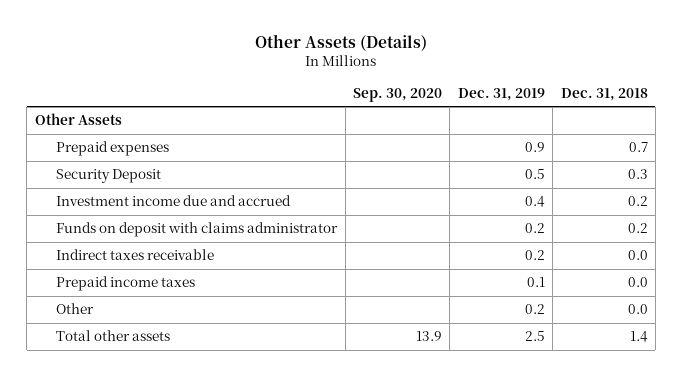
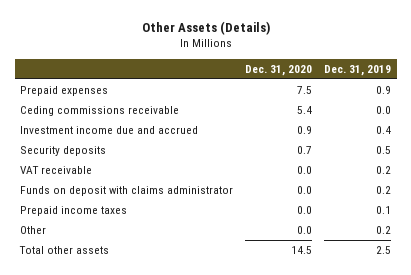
[352,87,442,102] Sep. 30, 2020 -> none
[560,87,648,101] Dec. 31, 2018 -> none
none -> [245,64,313,76] Dec. 31, 2020
[34,113,122,126] Other Assets -> none
[56,169,162,184] Security Deposit -> none
none -> [20,106,180,117] Ceding commissions receivable
none -> [20,146,107,157] Security deposits
none -> [20,166,93,175] VAT receivable
[56,249,215,261] Indirect taxes receivable -> none

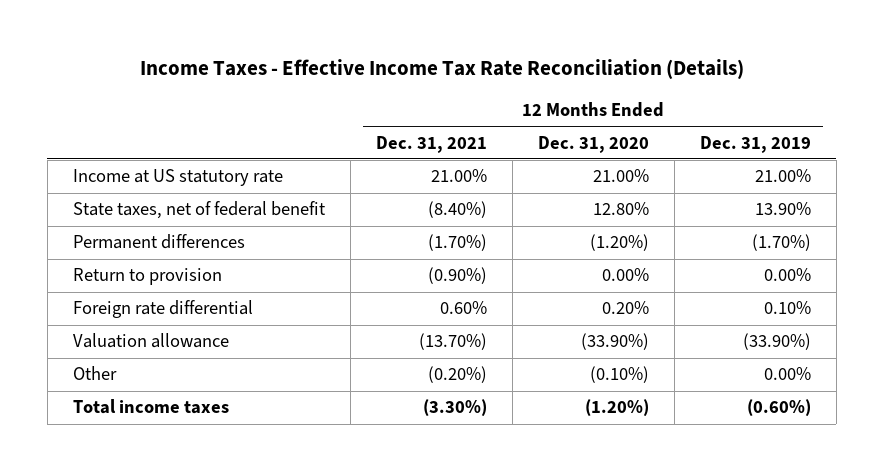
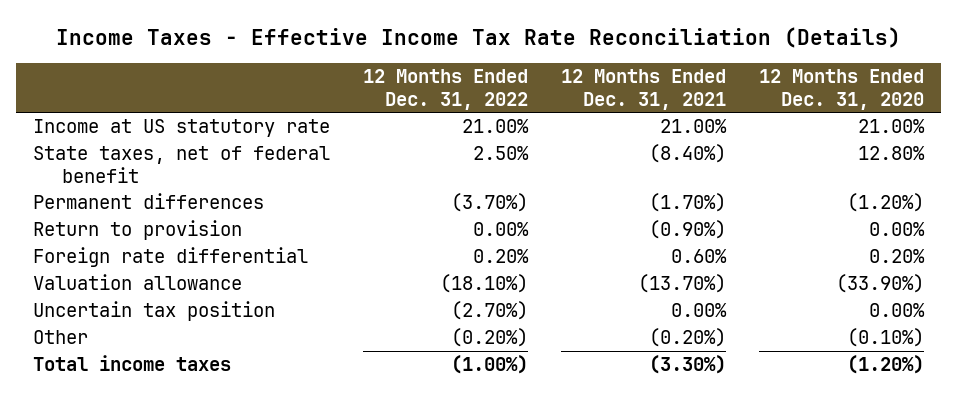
[699,135,811,153] Dec. 31, 2019 -> none
none -> [362,69,528,110] 12 Months Ended Dec. 31, 2022
none -> [32,301,275,322] Uncertain tax position

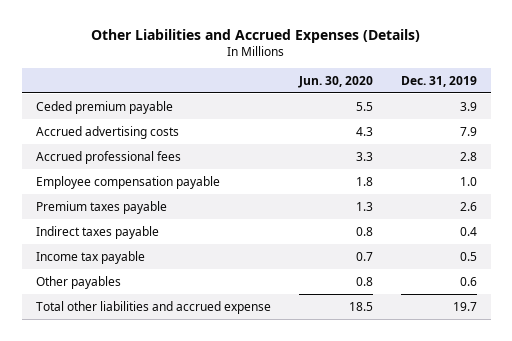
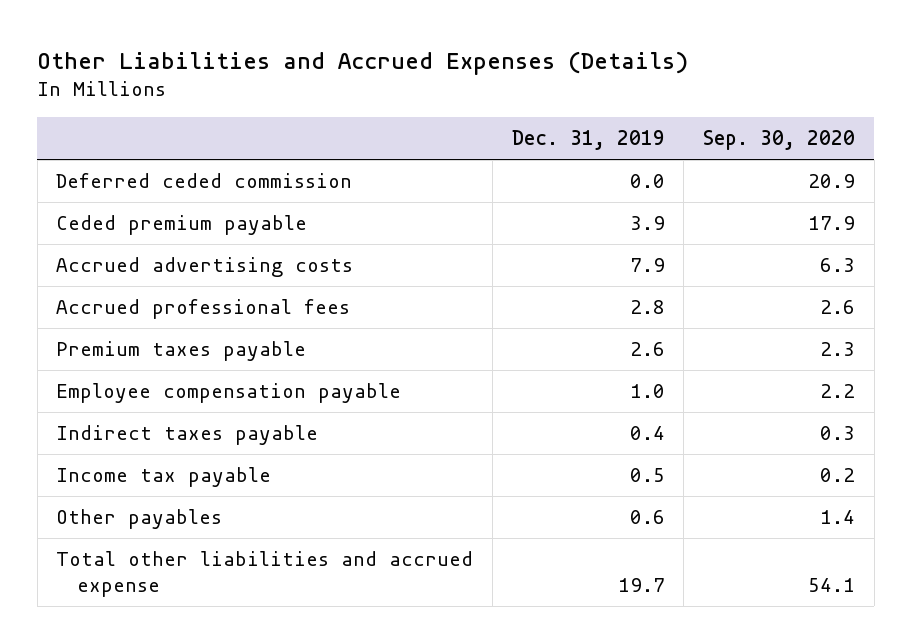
[297,75,373,88] Jun. 30, 2020 -> none
none -> [703,130,856,151] Sep. 30, 2020
none -> [56,173,353,189] Deferred ceded commission
[35,175,220,189] Employee compensation payable -> [56,383,402,404] Employee compensation payable

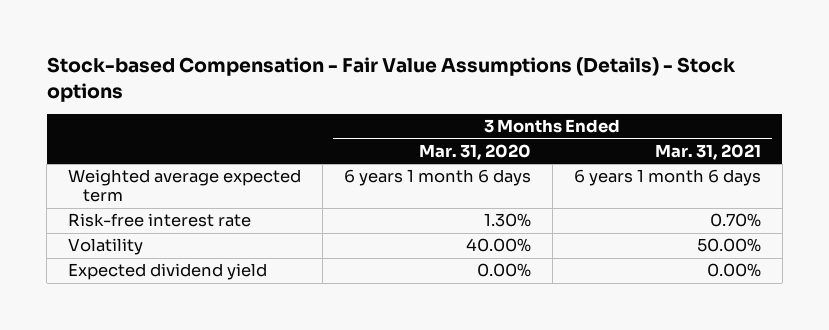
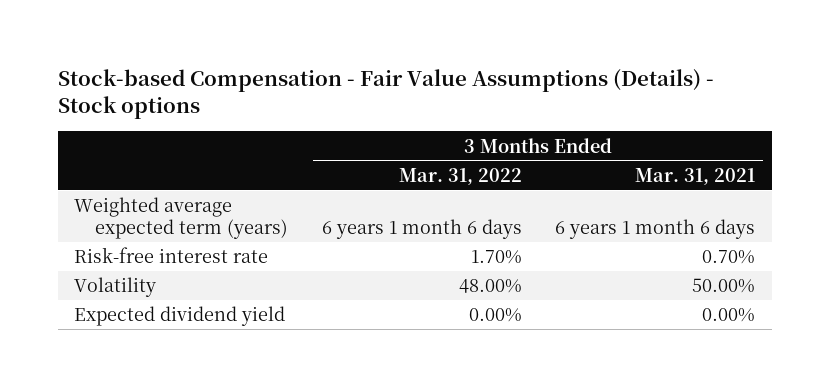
[419,144,532,161] Mar. 31, 2020 -> none
none -> [398,167,522,185] Mar. 31, 2022
[68,169,302,203] Weighted average expected term -> [74,197,289,239] Weighted average expected term (years)

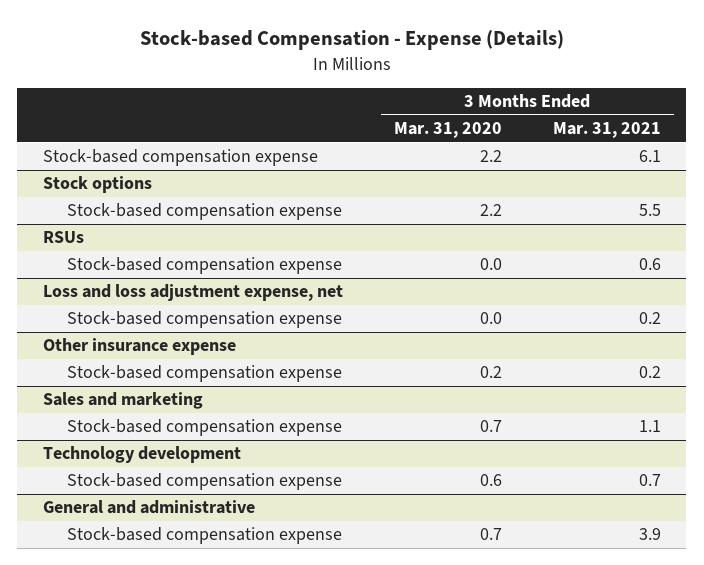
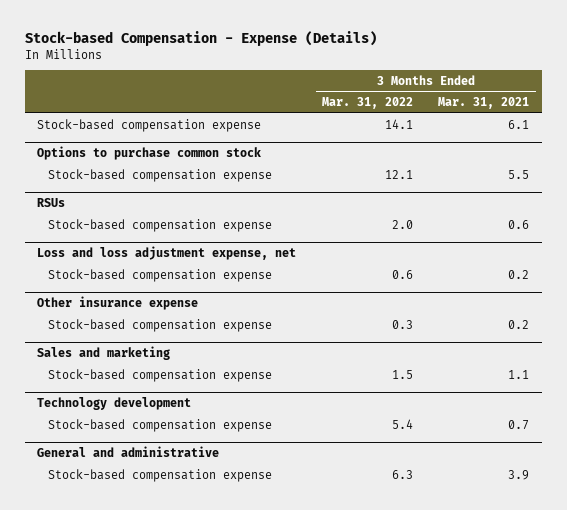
[393,122,502,139] Mar. 31, 2020 -> none
none -> [321,97,413,110] Mar. 31, 2022
[42,176,152,194] Stock options -> [37,146,262,161] Options to purchase common stock

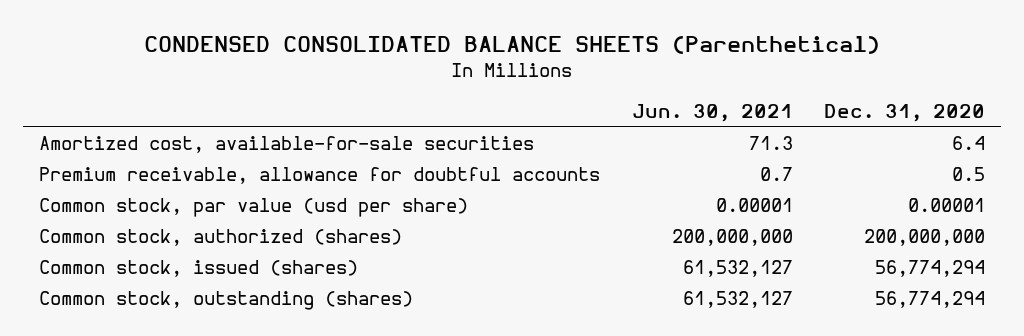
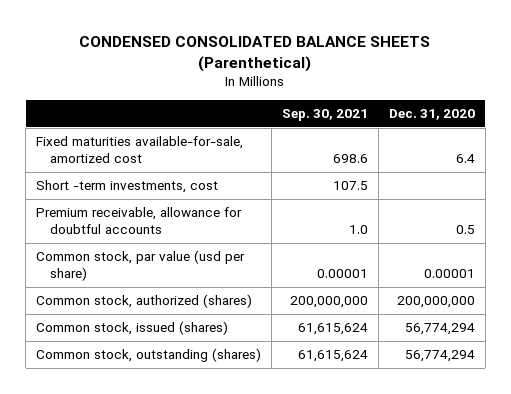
[631,103,793,122] Jun. 30, 2021 -> none
none -> [281,109,368,122] Sep. 30, 2021
[39,135,535,153] Amortized cost, available-for-sale securities -> [36,136,244,164] Fixed maturities available-for-sale, amortized cost
none -> [36,180,219,194] Short -term investments, cost

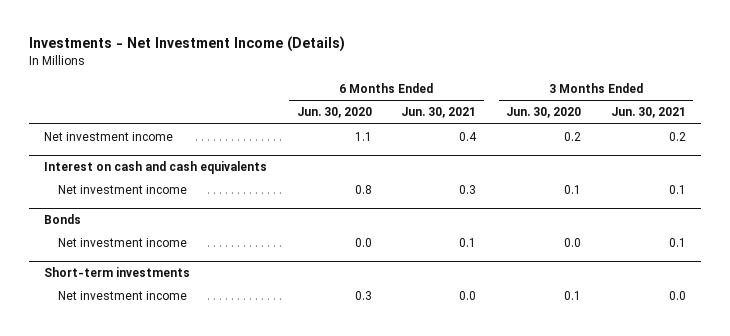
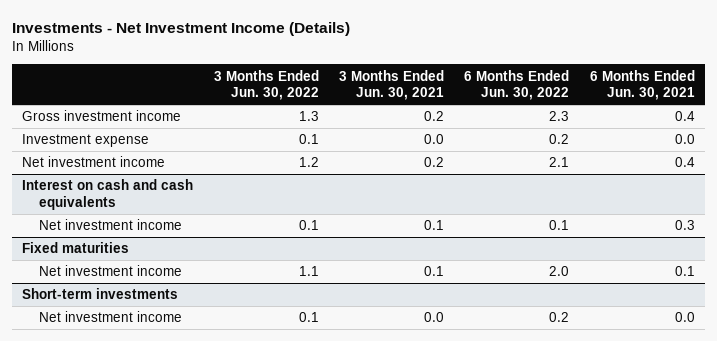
[296,107,372,119] Jun. 30, 2020 -> none
[505,107,581,119] Jun. 30, 2020 -> none
none -> [213,69,319,101] 3 Months Ended Jun. 30, 2022
none -> [464,69,570,101] 6 Months Ended Jun. 30, 2022
none -> [22,110,182,122] Gross investment income
none -> [22,134,150,148] Investment expense
[43,214,81,225] Bonds -> [22,242,130,254] Fixed maturities

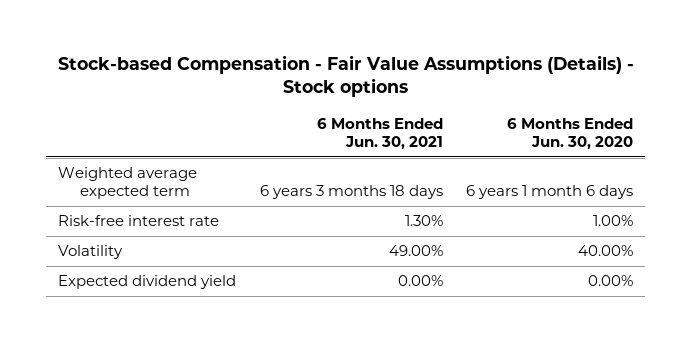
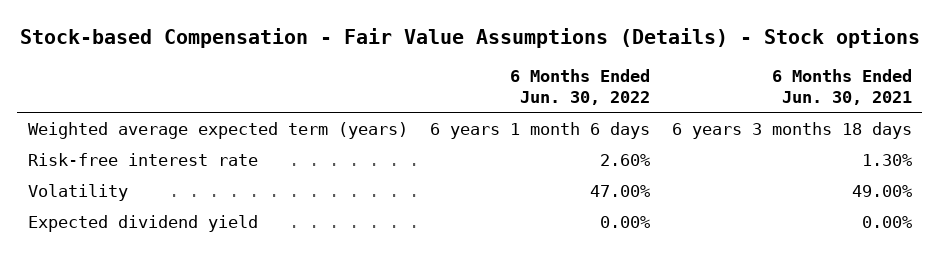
[507,117,634,150] 6 Months Ended Jun. 30, 2020 -> none
none -> [509,69,650,105] 6 Months Ended Jun. 30, 2022
[58,167,198,200] Weighted average expected term -> [28,121,409,139] Weighted average expected term (years)

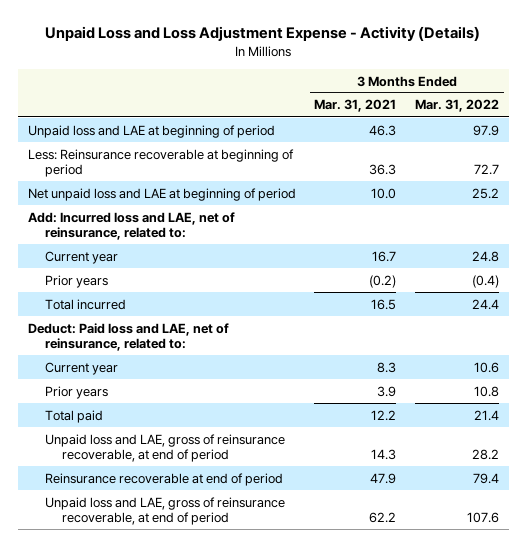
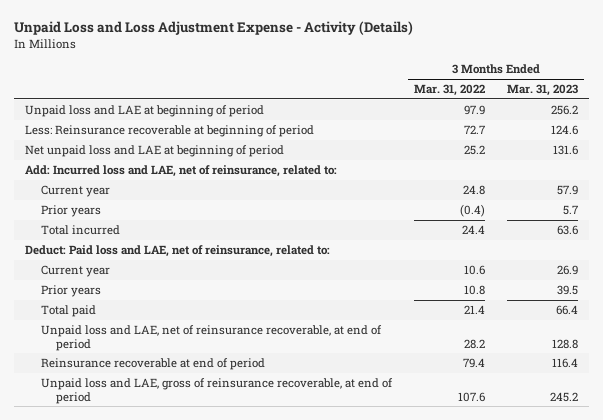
[314,99,397,113] Mar. 31, 2021 -> none
none -> [507,84,579,97] Mar. 31, 2023
[44,433,285,462] Unpaid loss and LAE, gross of reinsurance recoverable, at end of period -> [40,325,382,351] Unpaid loss and LAE, net of reinsurance recoverable, at end of period

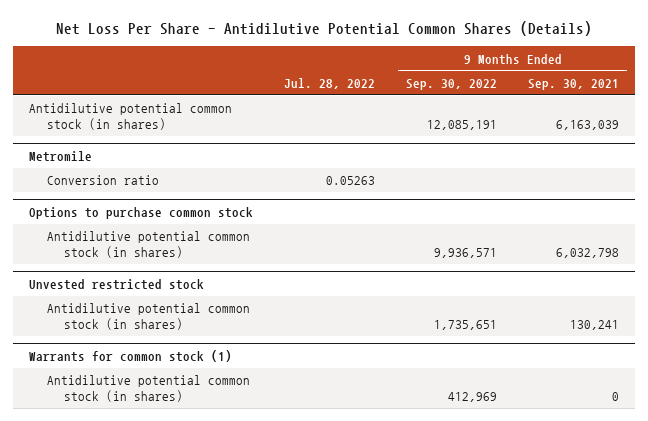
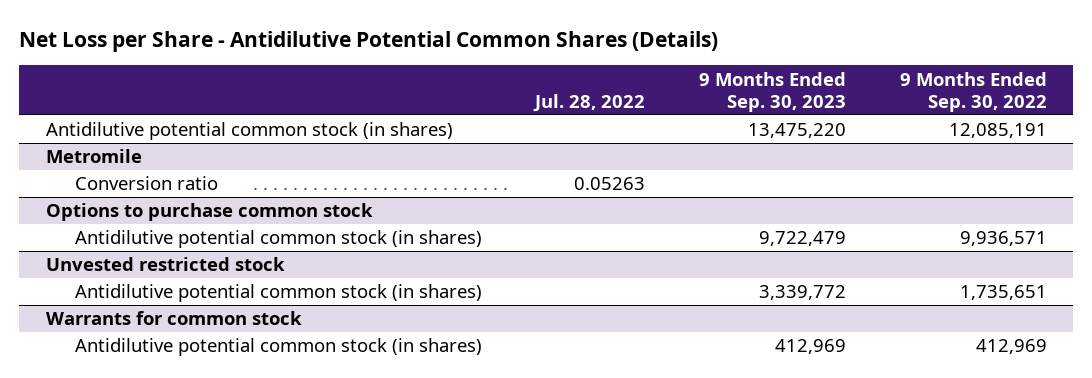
[56,21,593,37] Net Loss Per Share - Antidilutive Potential Common Shares (Details) -> [18,31,718,53] Net Loss per Share - Antidilutive Potential Common Shares (Details)
[528,78,620,90] Sep. 30, 2021 -> none
none -> [698,71,846,112] 9 Months Ended Sep. 30, 2023
[28,349,232,362] Warrants for common stock (1) -> [45,311,302,326] Warrants for common stock

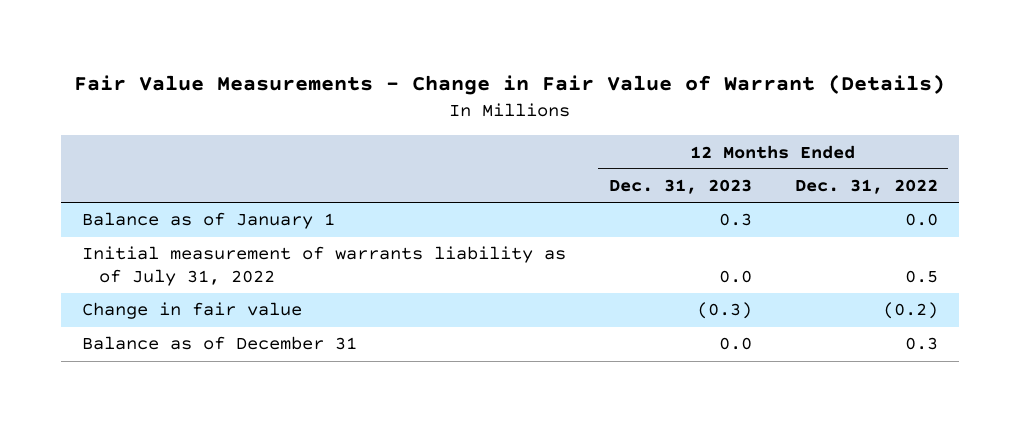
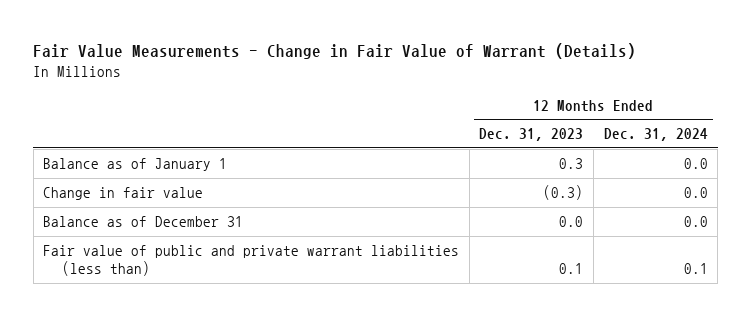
[794,179,938,195] Dec. 31, 2022 -> none
none -> [603,128,708,142] Dec. 31, 2024
[82,246,567,287] Initial measurement of warrants liability as of July 31, 2022 -> none
none -> [43,245,460,276] Fair value of public and private warrant liabilities (less than)

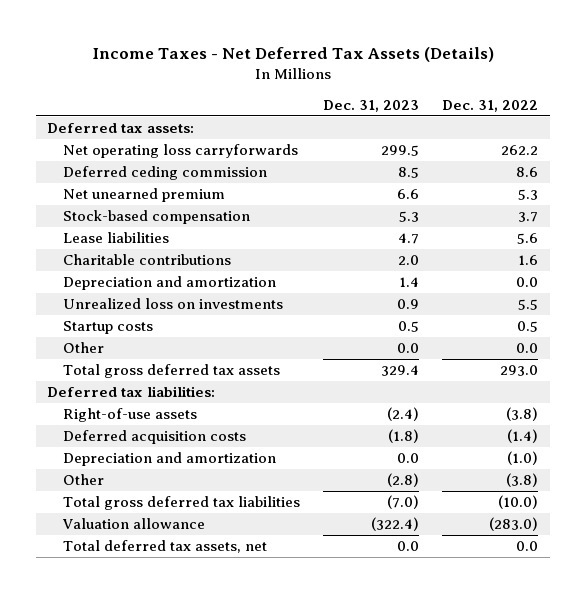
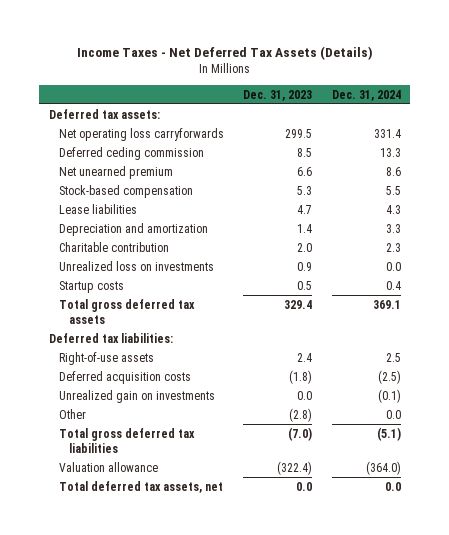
[442,99,539,112] Dec. 31, 2022 -> none
none -> [331,89,401,101] Dec. 31, 2024
[62,254,231,266] Charitable contributions -> none
none -> [58,241,169,252] Charitable contribution
[62,342,104,354] Other -> none
[387,407,420,422] (2.4) -> [297,352,313,362] 2.4
[62,452,276,467] Depreciation and amortization -> none
none -> [58,389,215,403] Unrealized gain on investments

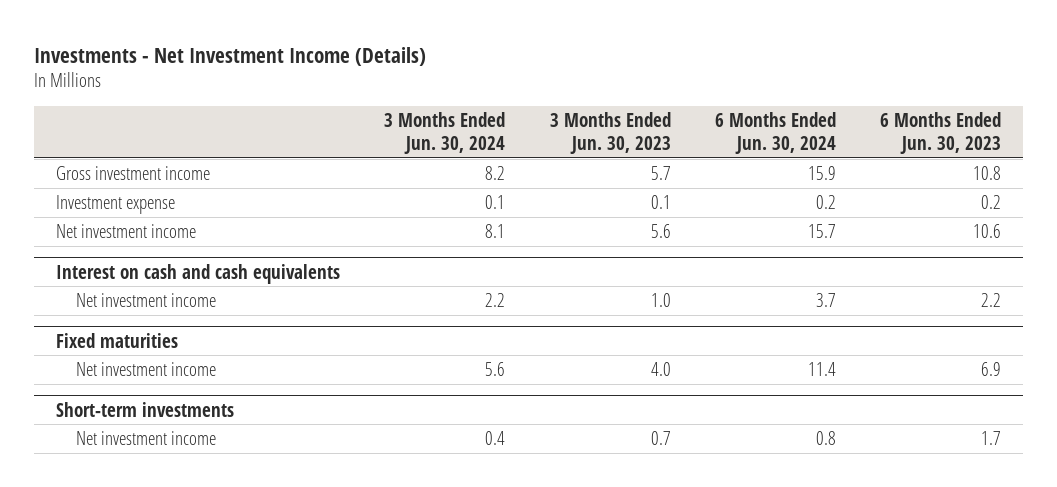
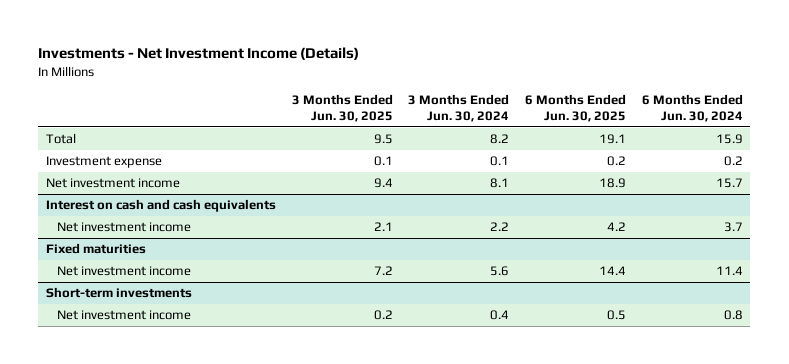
[549,111,671,155] 3 Months Ended Jun. 30, 2023 -> none
[880,111,1002,155] 6 Months Ended Jun. 30, 2023 -> none
none -> [291,93,393,123] 3 Months Ended Jun. 30, 2025
none -> [525,93,627,123] 6 Months Ended Jun. 30, 2025
[56,165,211,180] Gross investment income -> [46,133,77,145] Total

